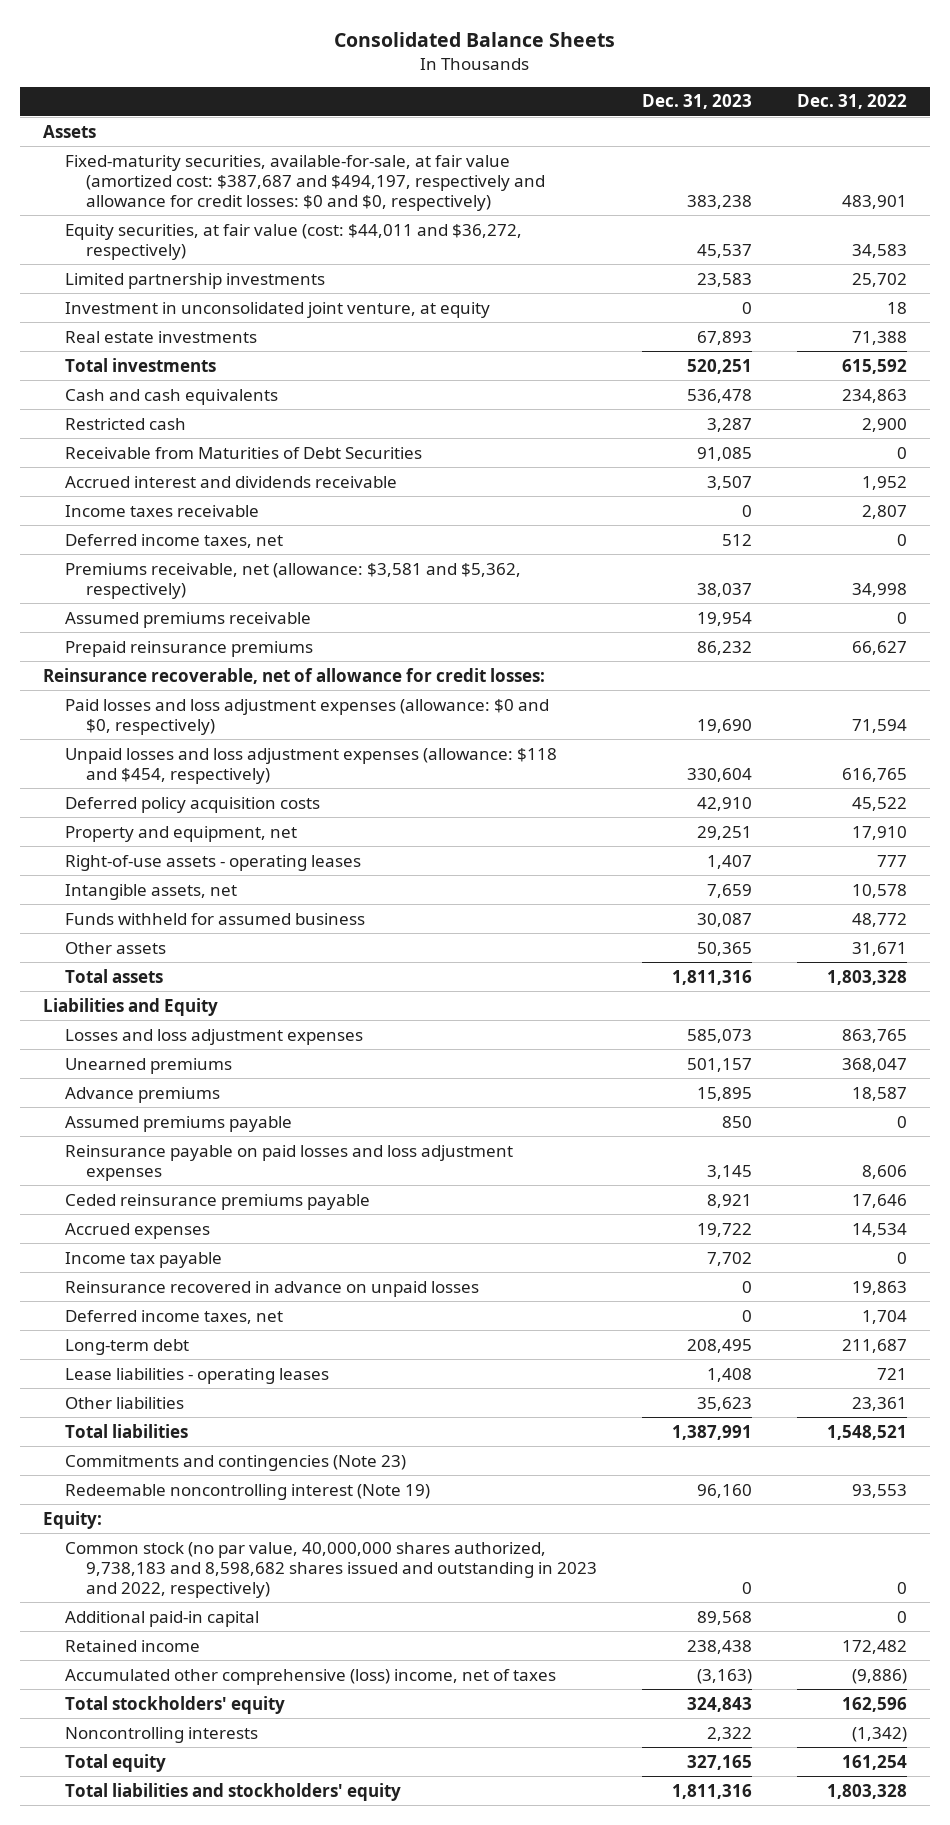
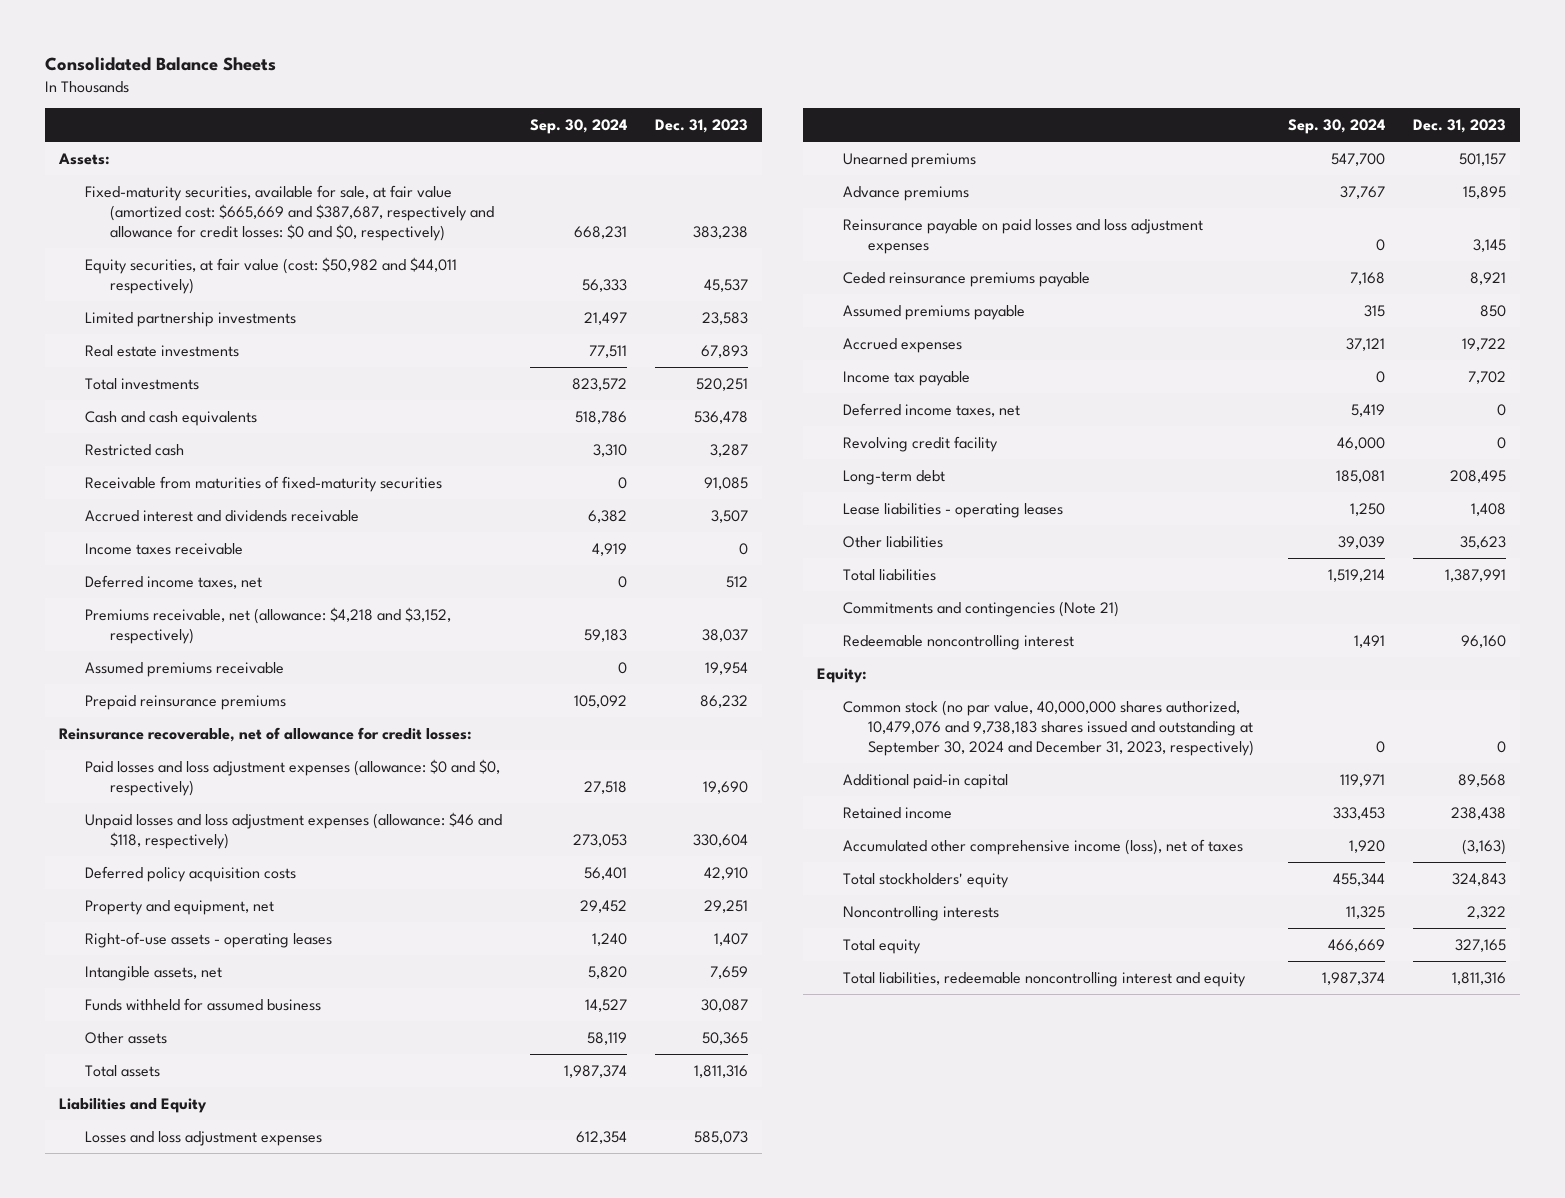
[797,94,908,110] Dec. 31, 2022 -> none
none -> [530,119,628,135] Sep. 30, 2024
[42,124,96,138] Assets -> [58,152,111,165] Assets:
[64,154,546,211] Fixed-maturity securities, available-for-sale, at fair value (amortized cost: $387,687 and $494,197, respectively and allowance for credit losses: $0 and $0, respectively) -> [84,184,495,241] Fixed-maturity securities, available for sale, at fair value (amortized cost: $665,669 and $387,687, respectively and allowance for credit losses: $0 and $0, respectively)
[64,223,522,260] Equity securities, at fair value (cost: $44,011 and $36,272, respectively) -> [84,256,457,294] Equity securities, at fair value (cost: $50,982 and $44,011 respectively)
[64,301,490,318] Investment in unconsolidated joint venture, at equity -> none
[64,446,422,459] Receivable from Maturities of Debt Securities -> [84,475,442,492] Receivable from maturities of fixed-maturity securities
[64,562,521,599] Premiums receivable, net (allowance: $3,581 and $5,362, respectively) -> [84,606,451,644] Premiums receivable, net (allowance: $4,218 and $3,152, respectively)
[64,747,557,784] Unpaid losses and loss adjustment expenses (allowance: $118 and $454, respectively) -> [84,811,502,849] Unpaid losses and loss adjustment expenses (allowance: $46 and $118, respectively)
[64,1115,292,1132] Assumed premiums payable -> [842,304,1025,320] Assumed premiums payable
[64,1280,479,1297] Reinsurance recovered in advance on unpaid losses -> none
none -> [842,435,998,452] Revolving credit facility
[64,1454,406,1471] Commitments and contingencies (Note 23) -> [842,600,1119,617] Commitments and contingencies (Note 21)
[64,1483,430,1500] Redeemable noncontrolling interest (Note 19) -> [842,634,1074,650] Redeemable noncontrolling interest
[64,1541,598,1598] Common stock (no par value, 40,000,000 shares authorized, 9,738,183 and 8,598,682 shares issued and outstanding in 2023 and 2022, respectively) -> [842,699,1255,756] Common stock (no par value, 40,000,000 shares authorized, 10,479,076 and 9,738,183 shares issued and outstanding at September 30, 2024 and December 31, 2023, respectively)
[64,1668,556,1685] Accumulated other comprehensive (loss) income, net of taxes -> [842,838,1243,855] Accumulated other comprehensive income (loss), net of taxes
[64,1782,401,1801] Total liabilities and stockholders' equity -> [842,971,1246,987] Total liabilities, redeemable noncontrolling interest and equity

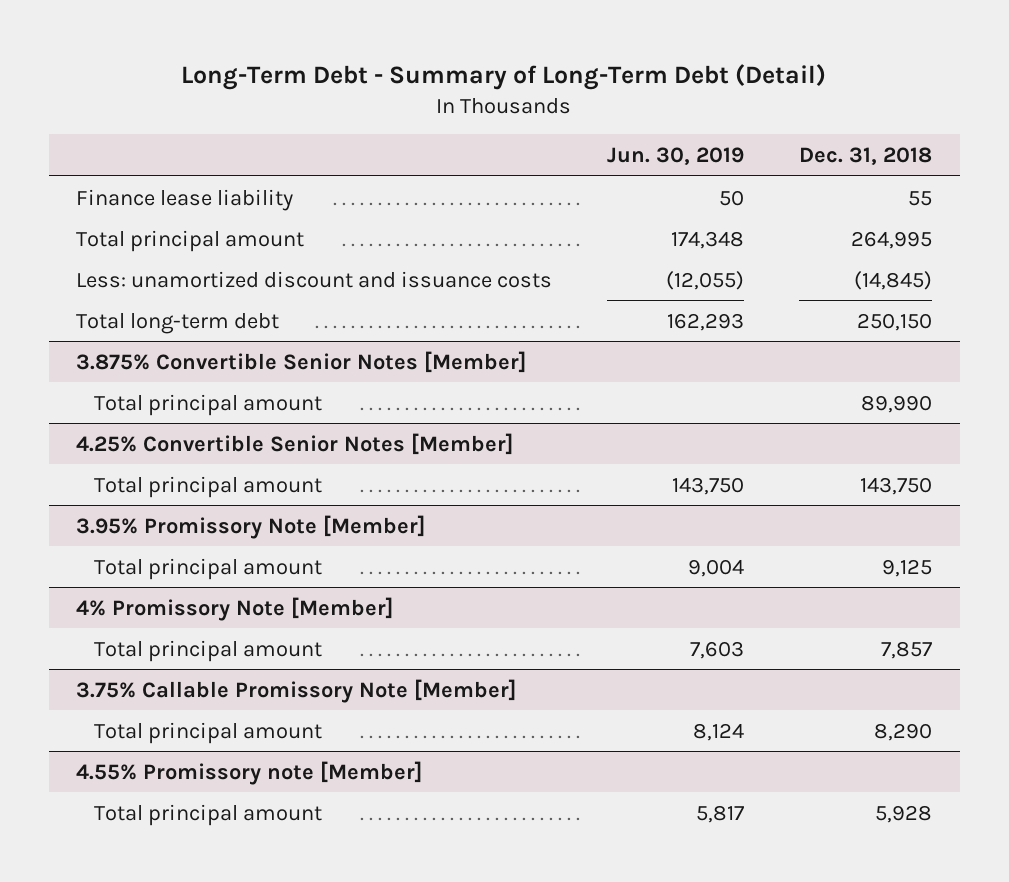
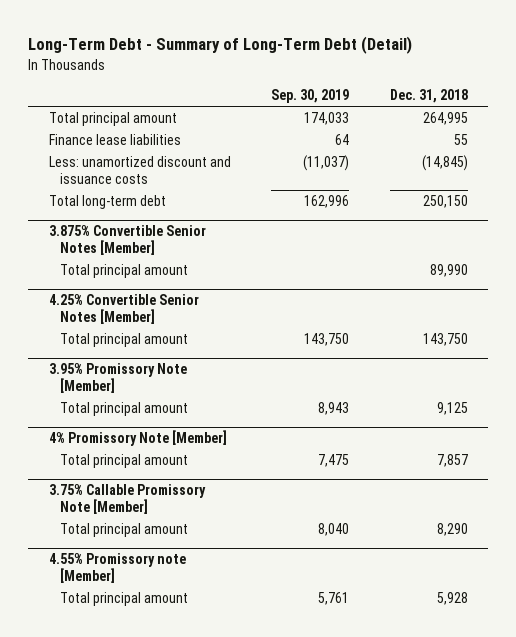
[607,147,745,166] Jun. 30, 2019 -> none
none -> [271,89,350,104] Sep. 30, 2019
[76,188,294,211] Finance lease liability -> none
none -> [48,134,181,146] Finance lease liabilities

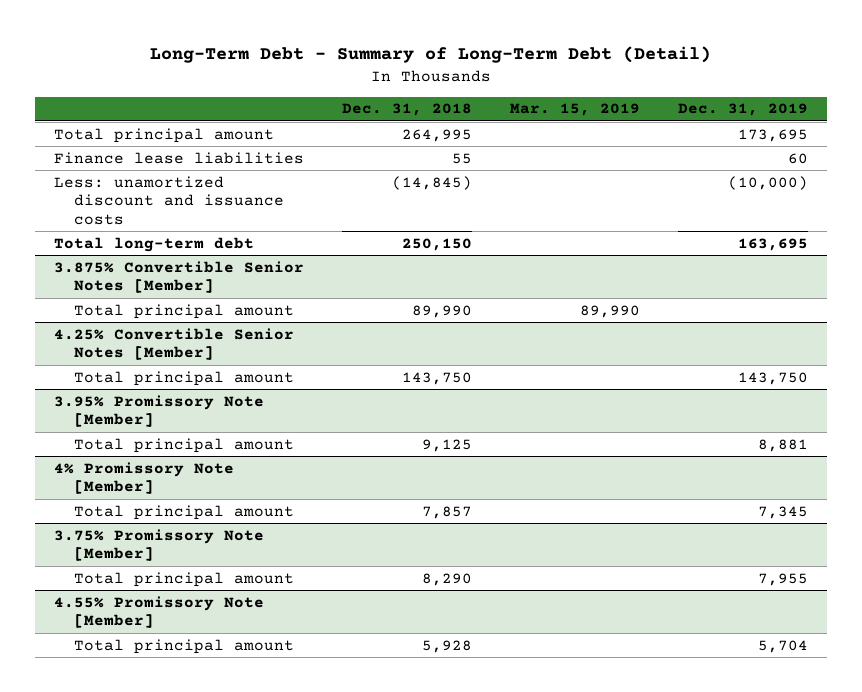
[271,89,350,104] Sep. 30, 2019 -> none
none -> [510,103,641,117] Mar. 15, 2019
none -> [678,103,809,117] Dec. 31, 2019
[48,484,206,514] 3.75% Callable Promissory Note [Member] -> [53,528,264,562] 3.75% Promissory Note [Member]
[48,553,186,583] 4.55% Promissory note [Member] -> [53,595,264,629] 4.55% Promissory Note [Member]

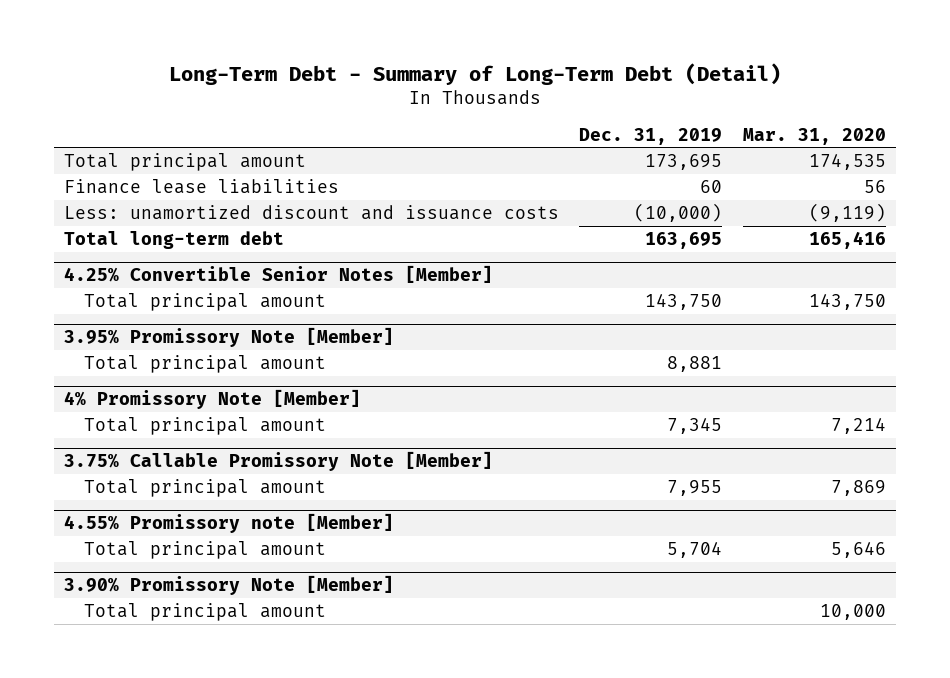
[341,103,472,117] Dec. 31, 2018 -> none
[510,103,641,117] Mar. 15, 2019 -> none
none -> [742,127,886,145] Mar. 31, 2020
[53,260,304,294] 3.875% Convertible Senior Notes [Member] -> none
[74,303,295,319] Total principal amount -> none
[53,528,264,562] 3.75% Promissory Note [Member] -> [63,451,493,472] 3.75% Callable Promissory Note [Member]
[53,595,264,629] 4.55% Promissory Note [Member] -> [63,513,394,534] 4.55% Promissory note [Member]
none -> [63,575,394,596] 3.90% Promissory Note [Member]
none -> [83,602,326,621] Total principal amount

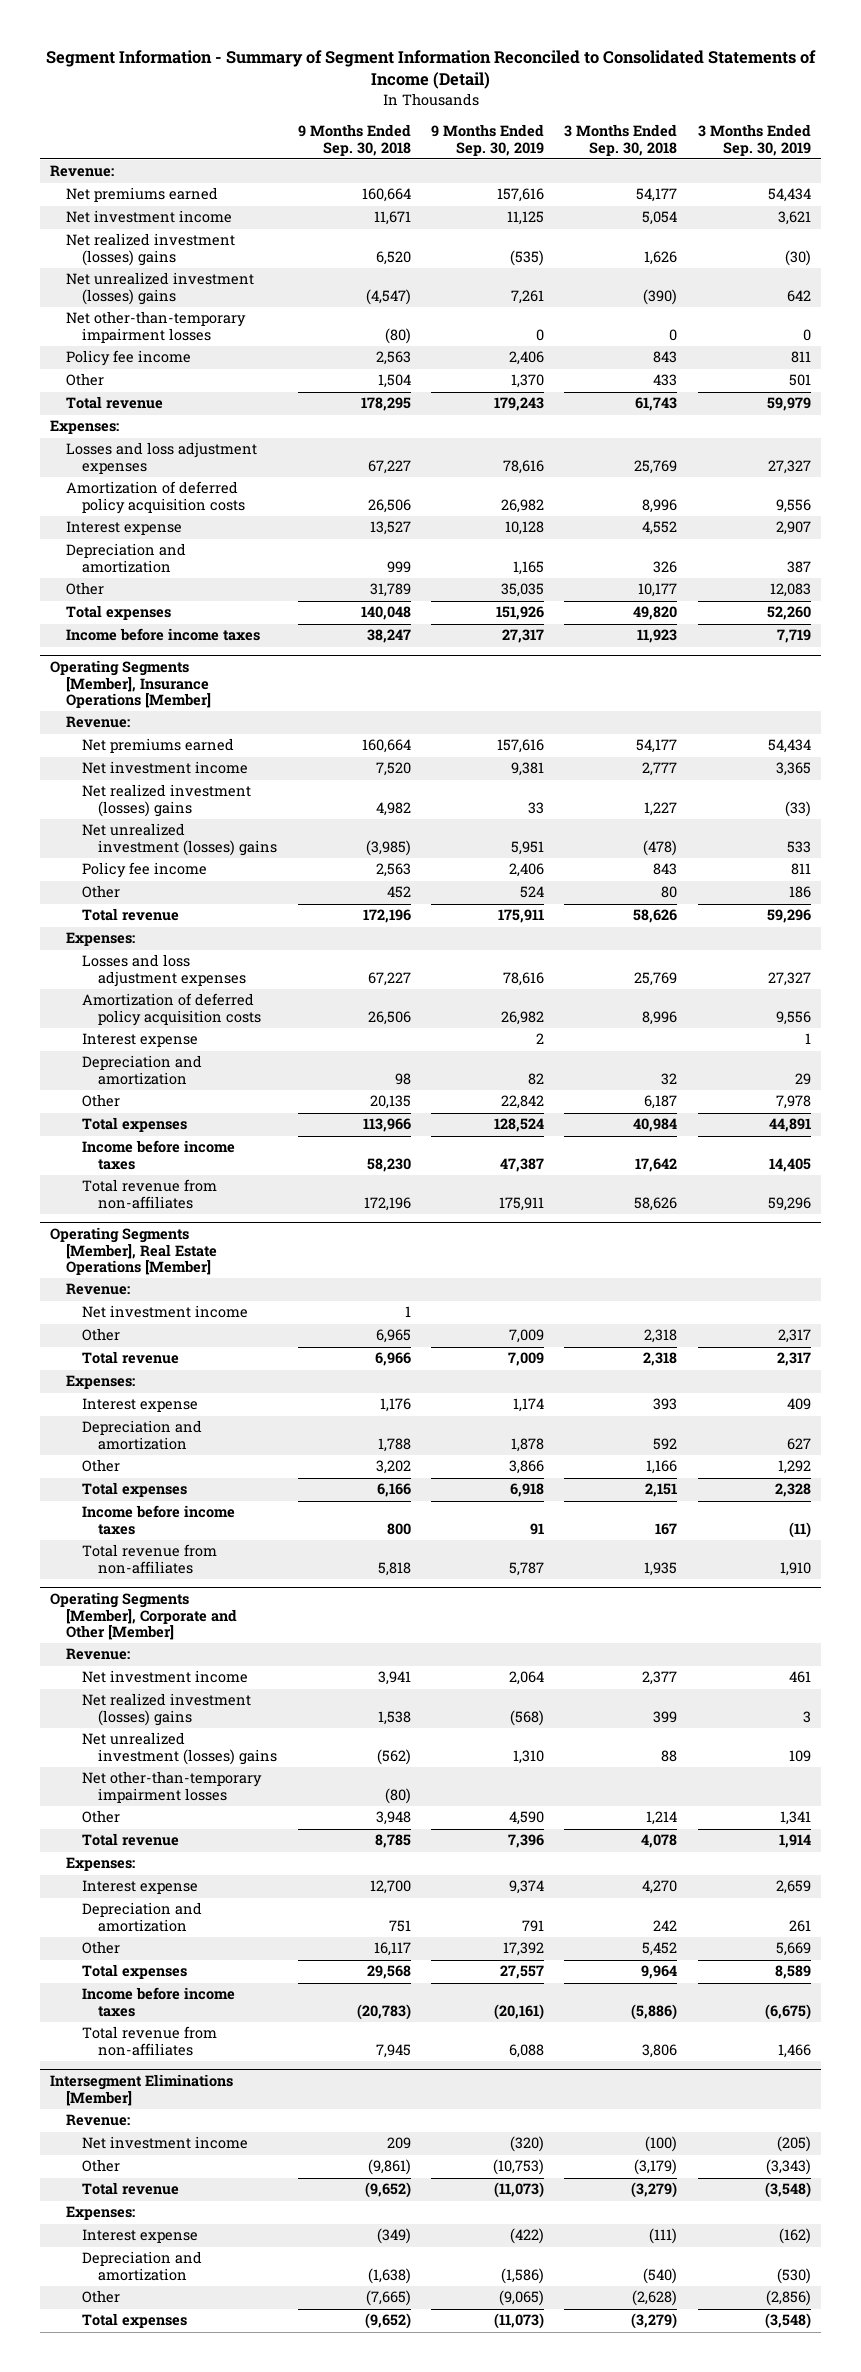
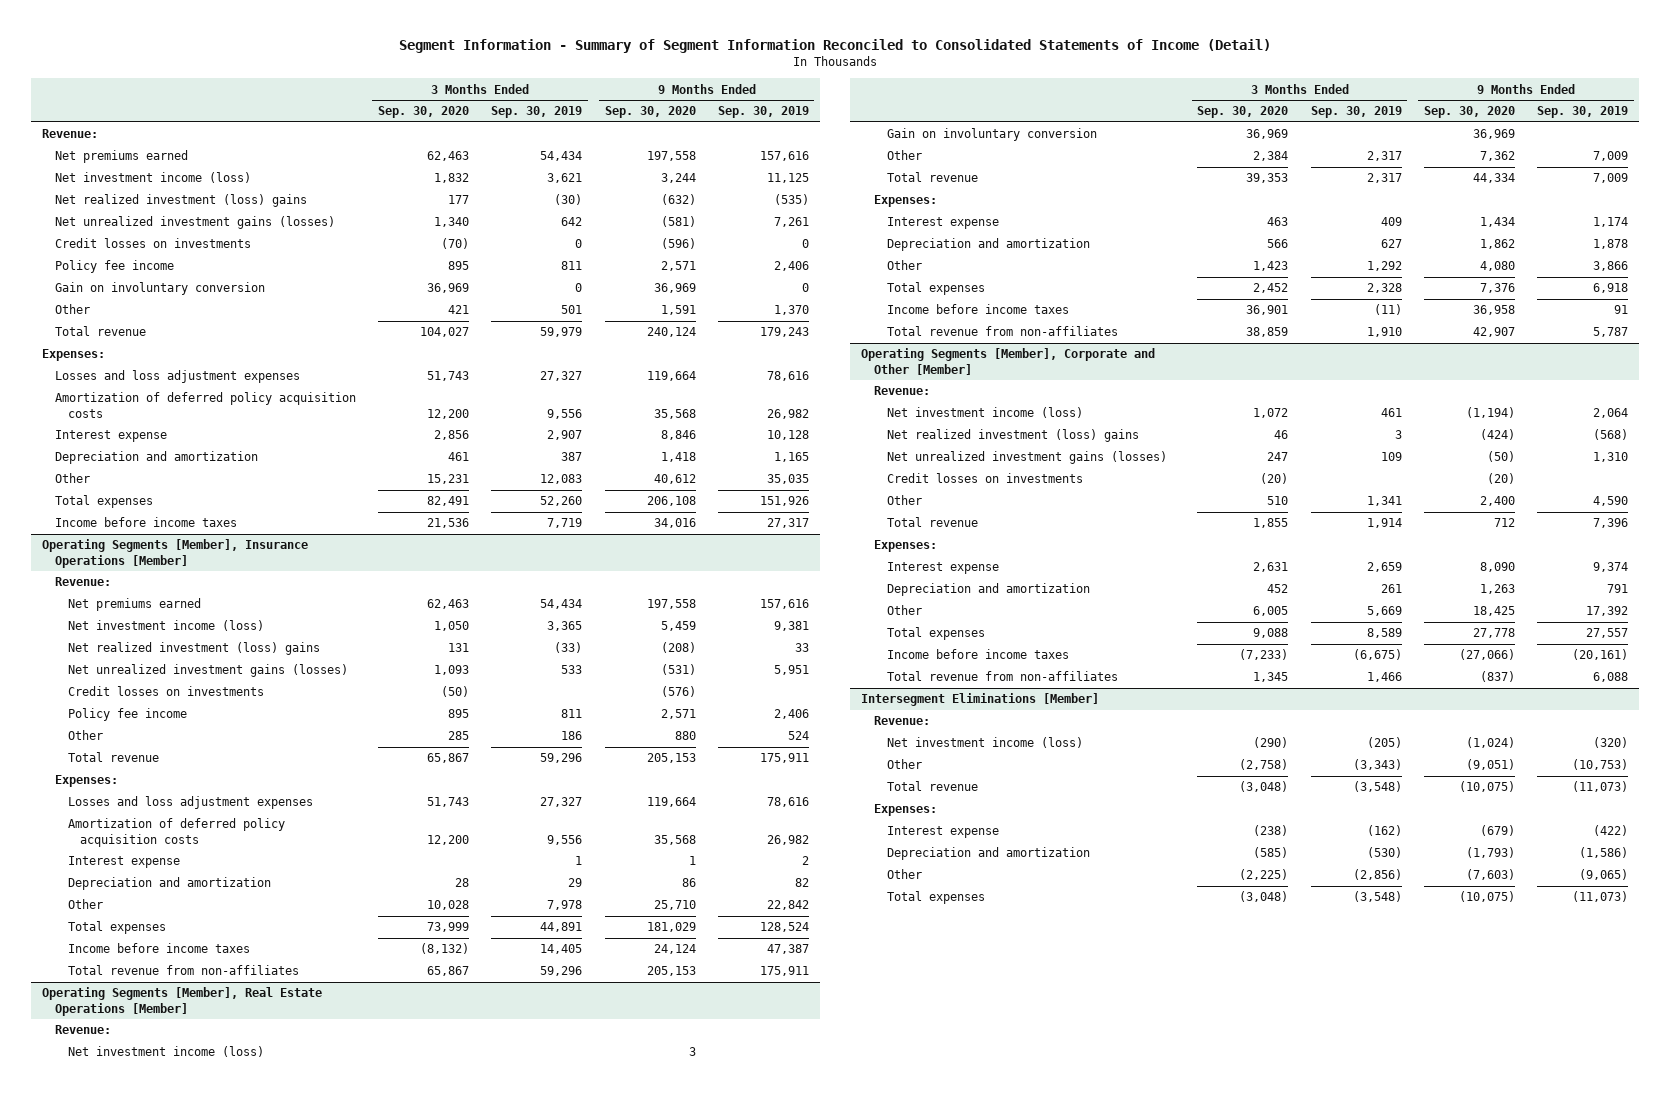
[297,123,411,156] 9 Months Ended Sep. 30, 2018 -> none
[564,123,678,156] 3 Months Ended Sep. 30, 2018 -> none
none -> [378,106,470,119] Sep. 30, 2020
none -> [604,106,696,119] Sep. 30, 2020
[66,311,247,344] Net other-than-temporary impairment losses -> none
[66,210,233,224] Net investment income -> [54,172,251,184] Net investment income (loss)
[66,233,236,267] Net realized investment (losses) gains -> [54,194,307,208] Net realized investment (loss) gains
[66,272,255,306] Net unrealized investment (losses) gains -> [54,216,335,230] Net unrealized investment gains (losses)
none -> [54,238,251,249] Credit losses on investments
none -> [54,282,265,296] Gain on involuntary conversion
[82,761,249,775] Net investment income -> [67,620,264,632] Net investment income (loss)
[82,784,252,818] Net realized investment (losses) gains -> [67,642,320,656] Net realized investment (loss) gains
[82,823,278,857] Net unrealized investment (losses) gains -> [67,664,348,678] Net unrealized investment gains (losses)
none -> [67,686,264,697] Credit losses on investments
[82,1305,249,1319] Net investment income -> [67,1046,264,1058] Net investment income (loss)
none -> [886,128,1097,142] Gain on involuntary conversion
[82,1771,263,1804] Net other-than-temporary impairment losses -> none
[82,1670,249,1684] Net investment income -> [886,407,1083,419] Net investment income (loss)
[82,1693,252,1727] Net realized investment (losses) gains -> [886,429,1139,443] Net realized investment (loss) gains
[82,1732,278,1766] Net unrealized investment (losses) gains -> [886,451,1167,465] Net unrealized investment gains (losses)
none -> [886,473,1083,484] Credit losses on investments
[82,2136,249,2150] Net investment income -> [886,737,1083,749] Net investment income (loss)

